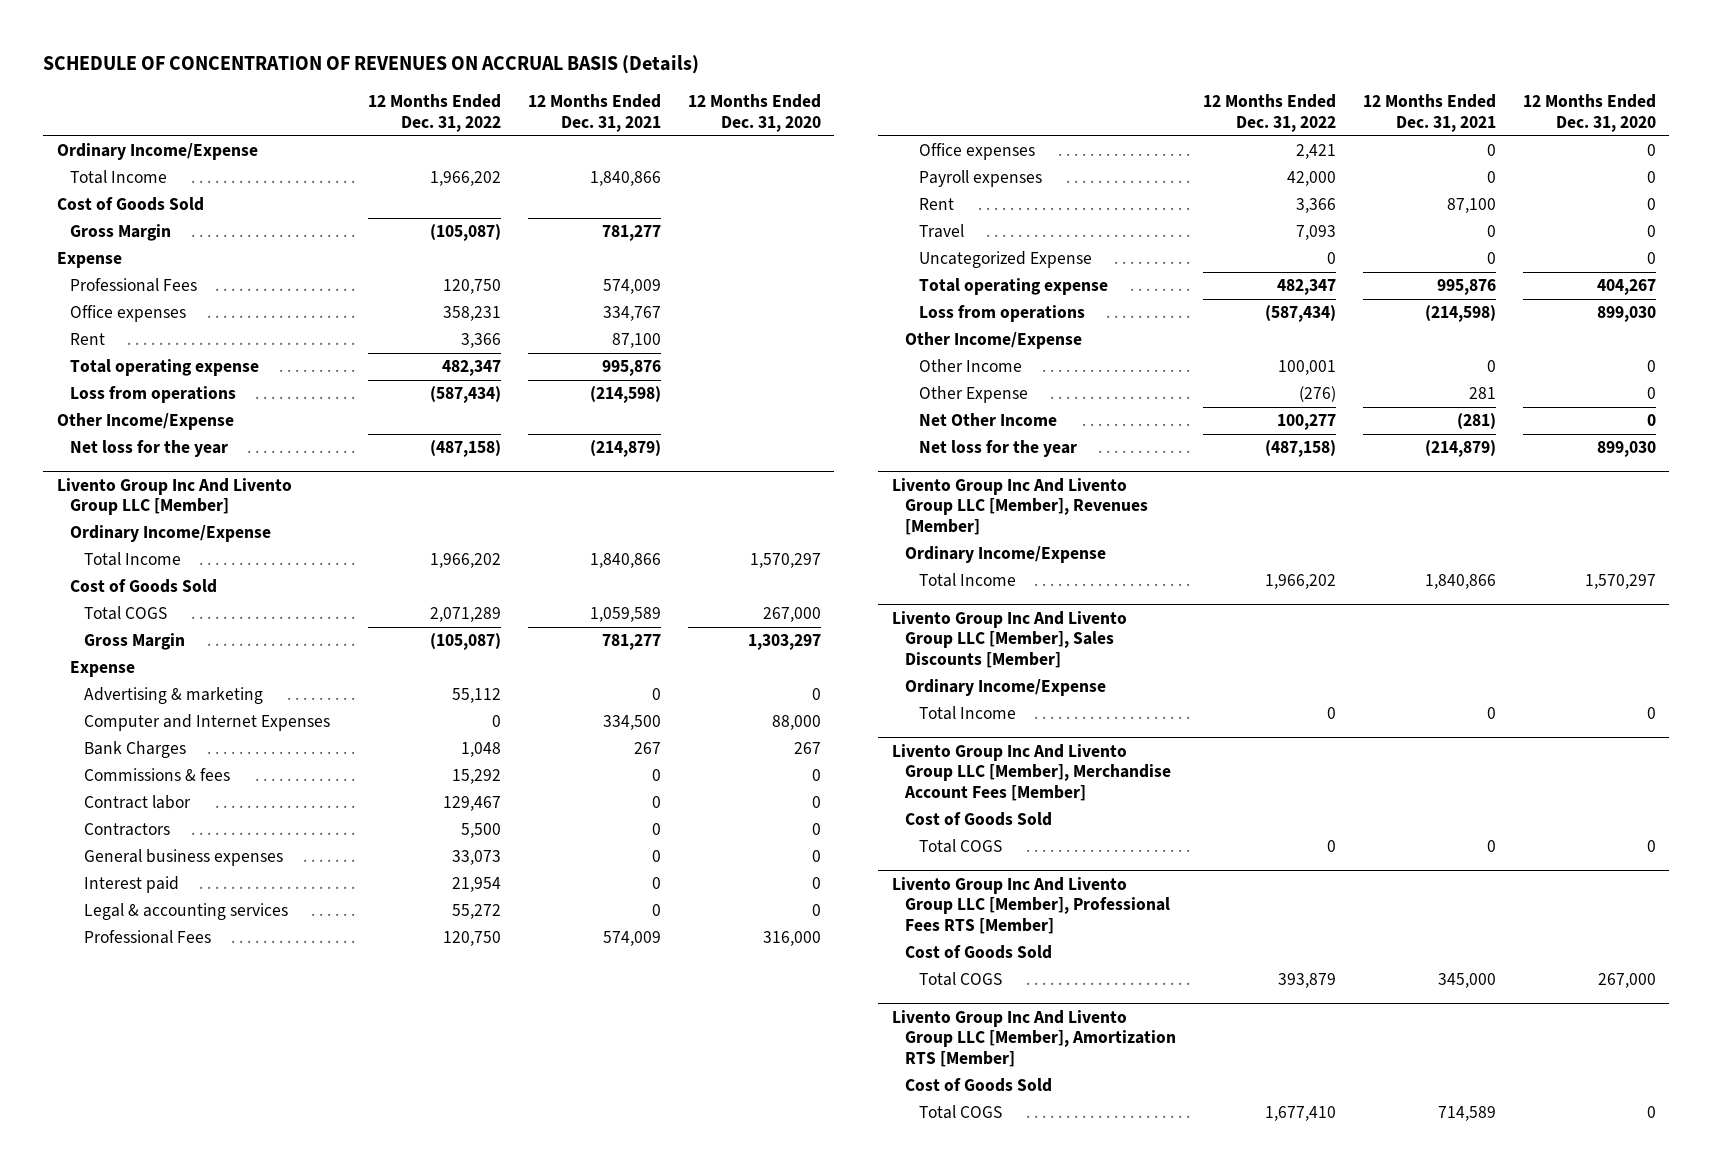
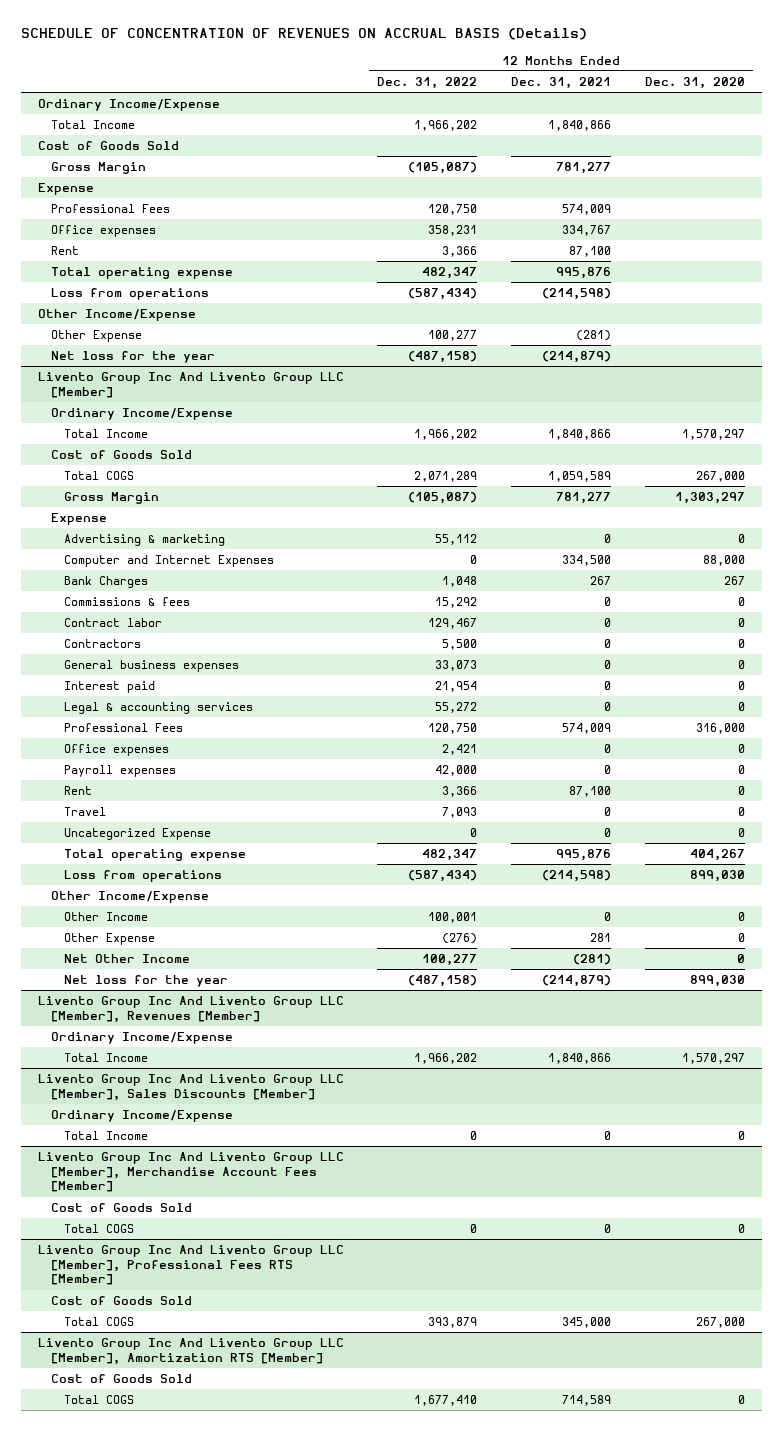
none -> [50,329,142,342] Other Expense

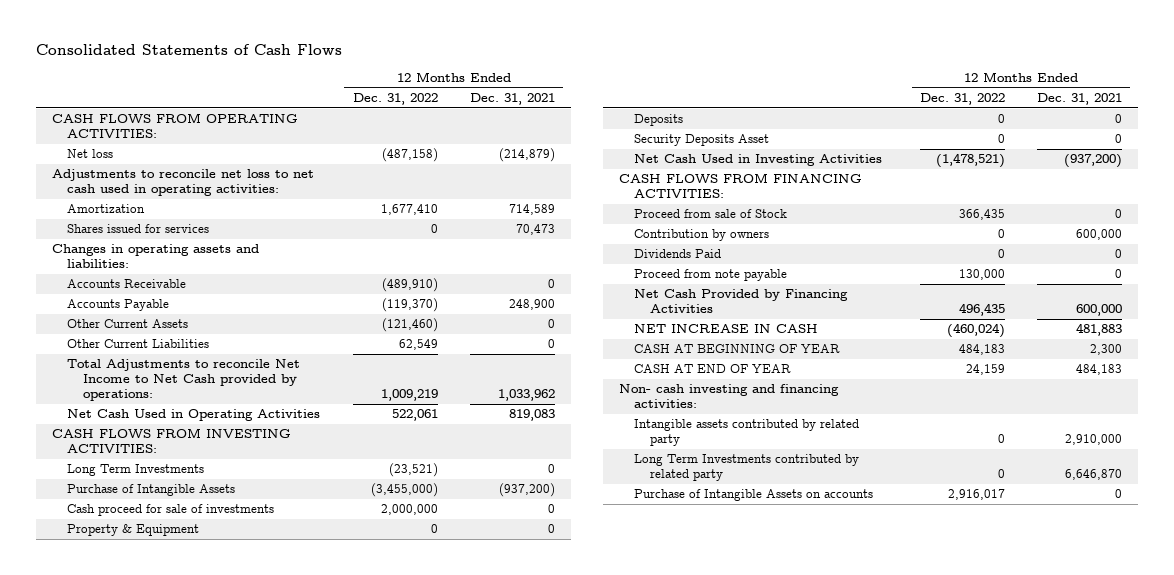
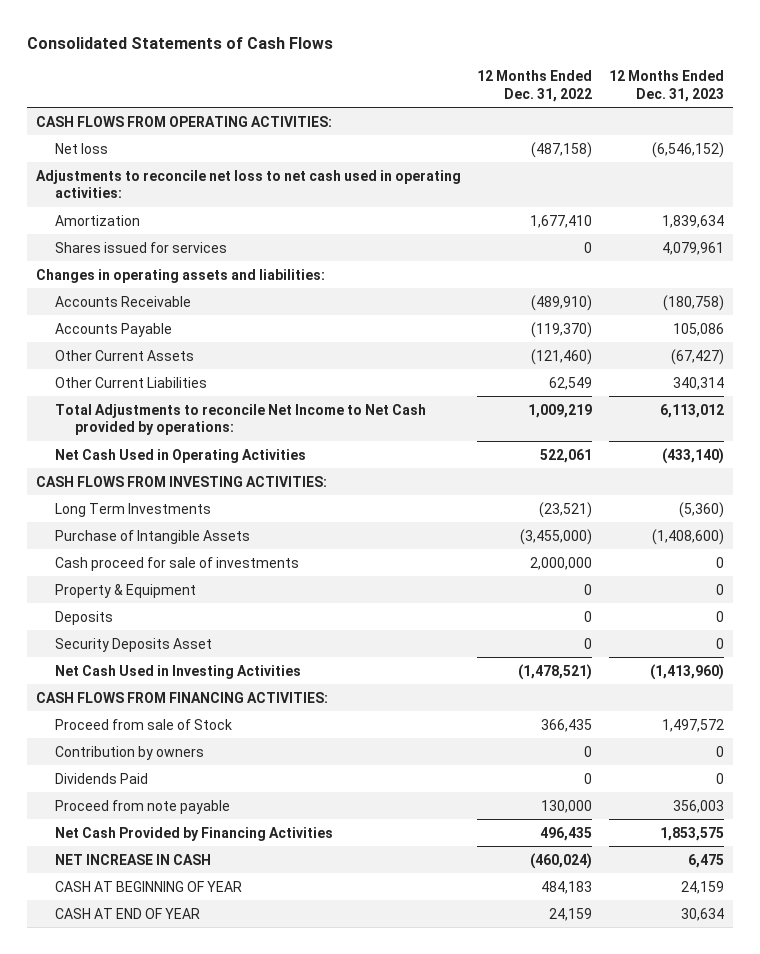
[469,93,555,106] Dec. 31, 2021 -> none
none -> [609,70,725,102] 12 Months Ended Dec. 31, 2023
[618,384,839,409] Non- cash investing and financing activities: -> none
[634,419,860,447] Intangible assets contributed by related party -> none
[634,454,860,482] Long Term Investments contributed by related party -> none
[634,489,874,502] Purchase of Intangible Assets on accounts -> none

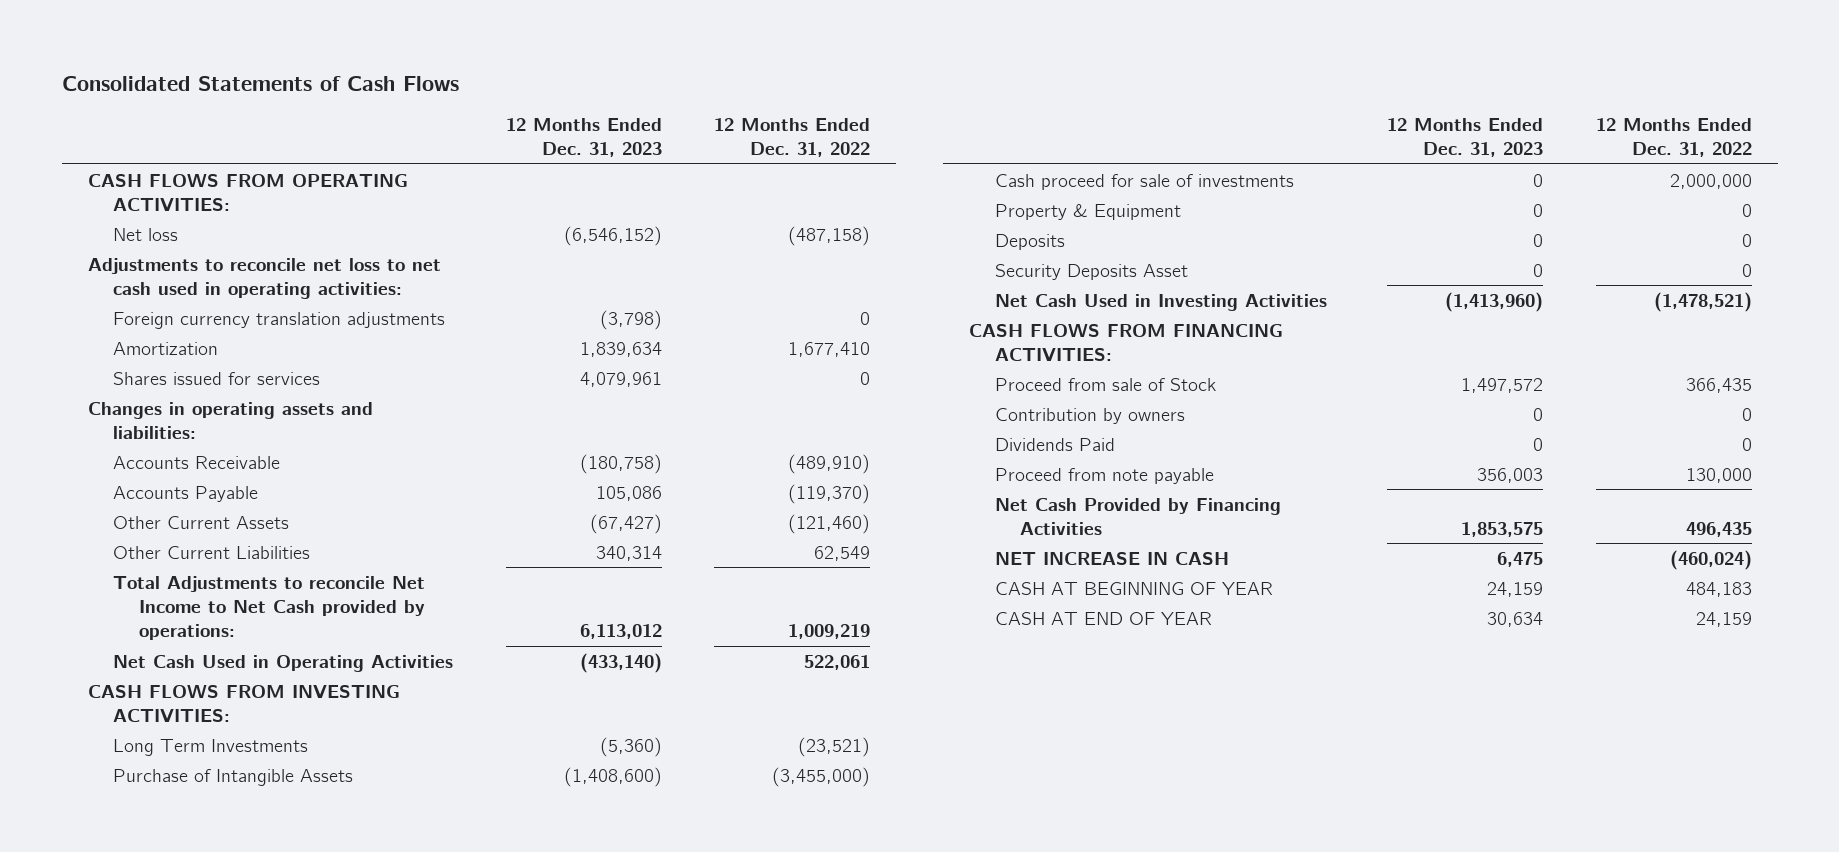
none -> [113,311,446,329] Foreign currency translation adjustments

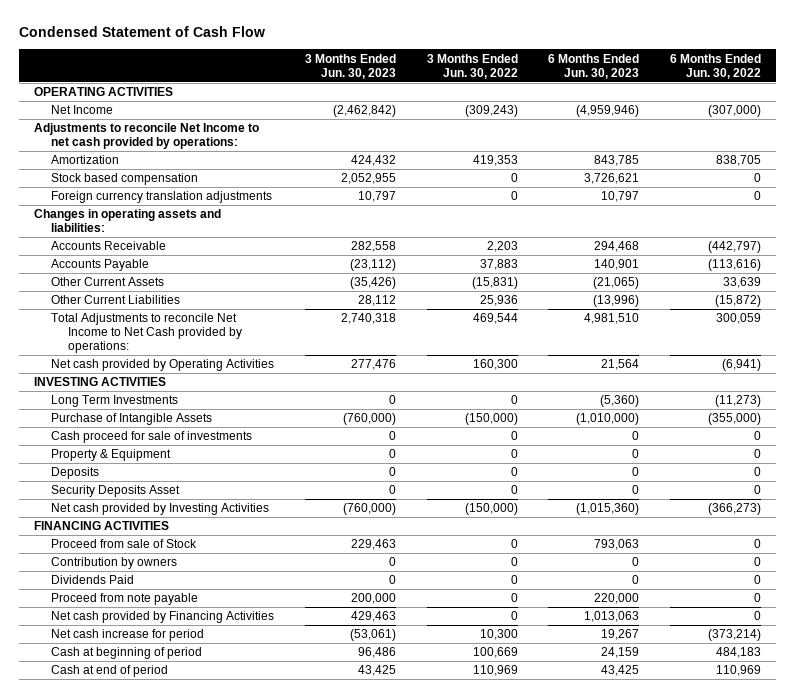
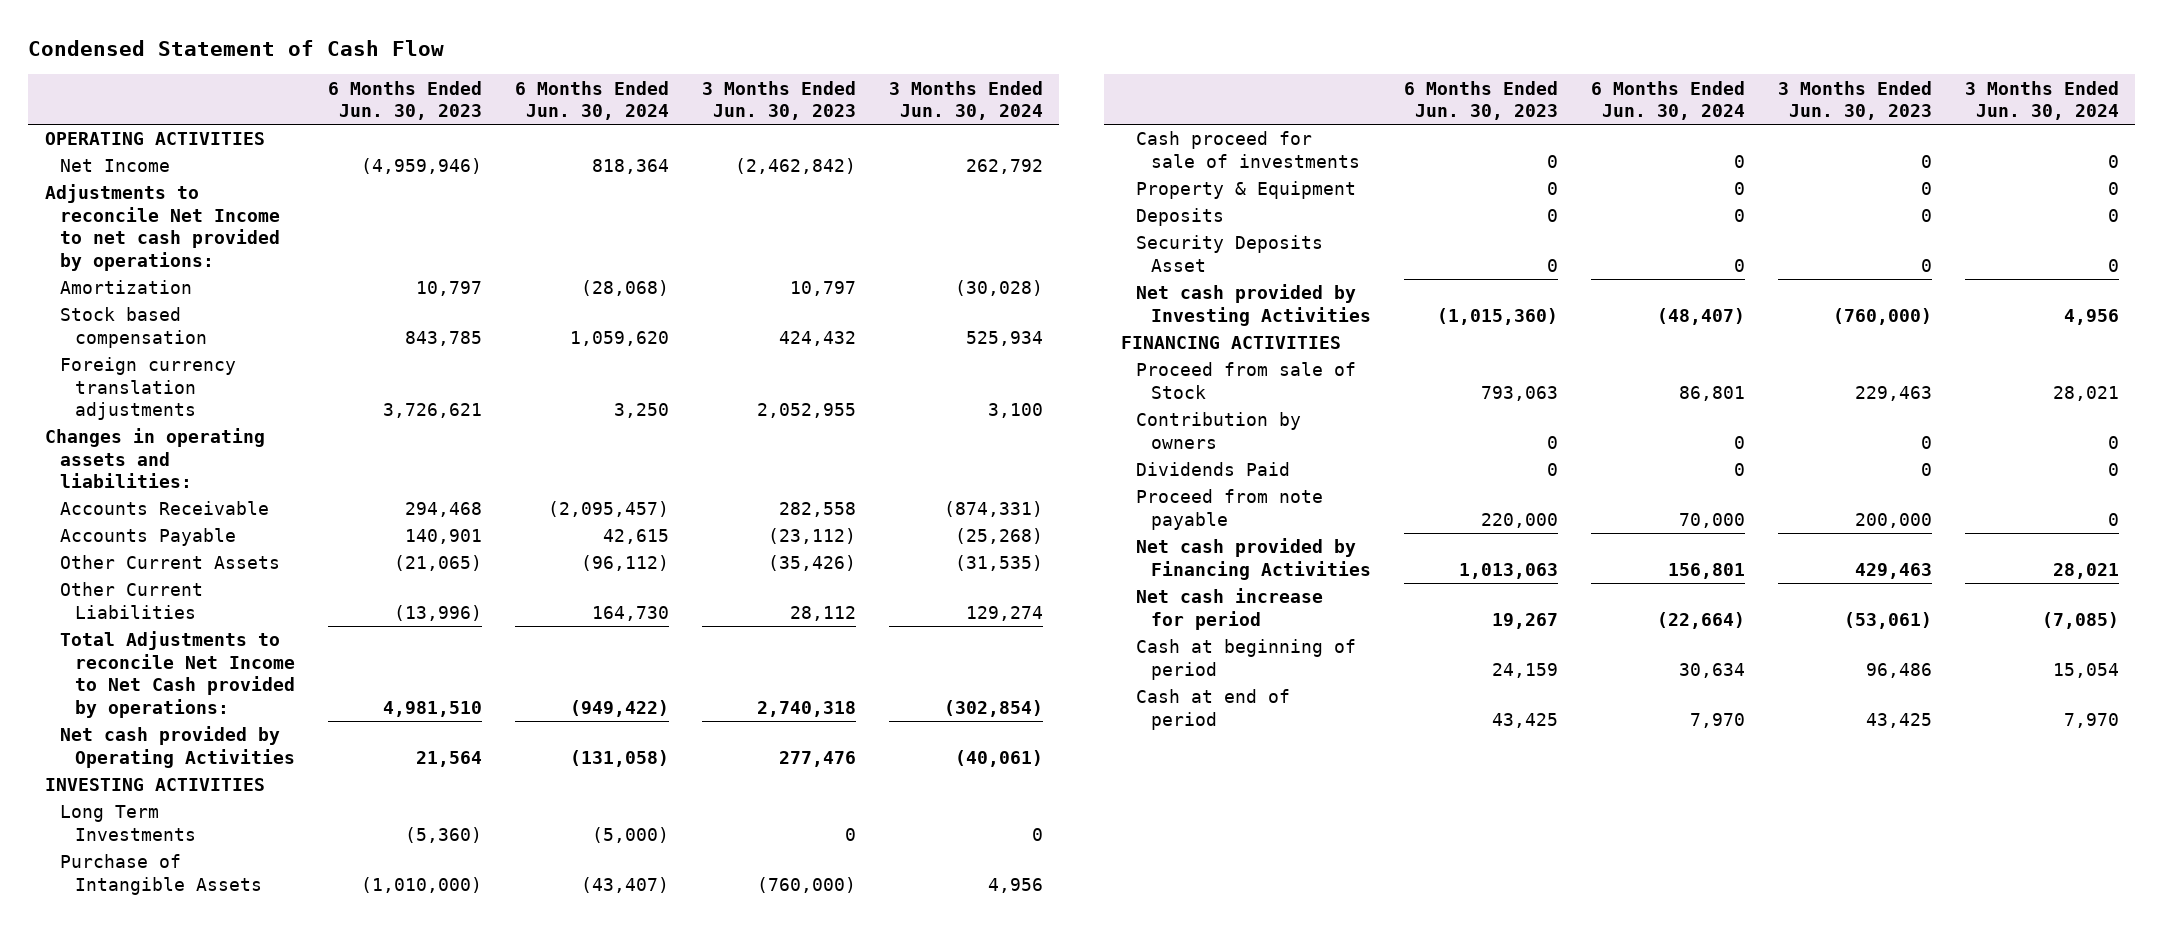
[426,53,518,79] 3 Months Ended Jun. 30, 2022 -> none
[670,53,762,79] 6 Months Ended Jun. 30, 2022 -> none
none -> [514,80,669,121] 6 Months Ended Jun. 30, 2024
none -> [888,80,1043,121] 3 Months Ended Jun. 30, 2024
[350,155,396,167] 424,432 -> [789,281,856,297] 10,797
[594,155,640,167] 843,785 -> [415,281,482,297] 10,797
[340,173,396,185] 2,052,955 -> [778,330,856,346] 424,432
[584,173,640,185] 3,726,621 -> [404,330,482,346] 843,785
[357,191,396,203] 10,797 -> [756,403,856,419] 2,052,955
[601,191,640,203] 10,797 -> [382,403,482,419] 3,726,621

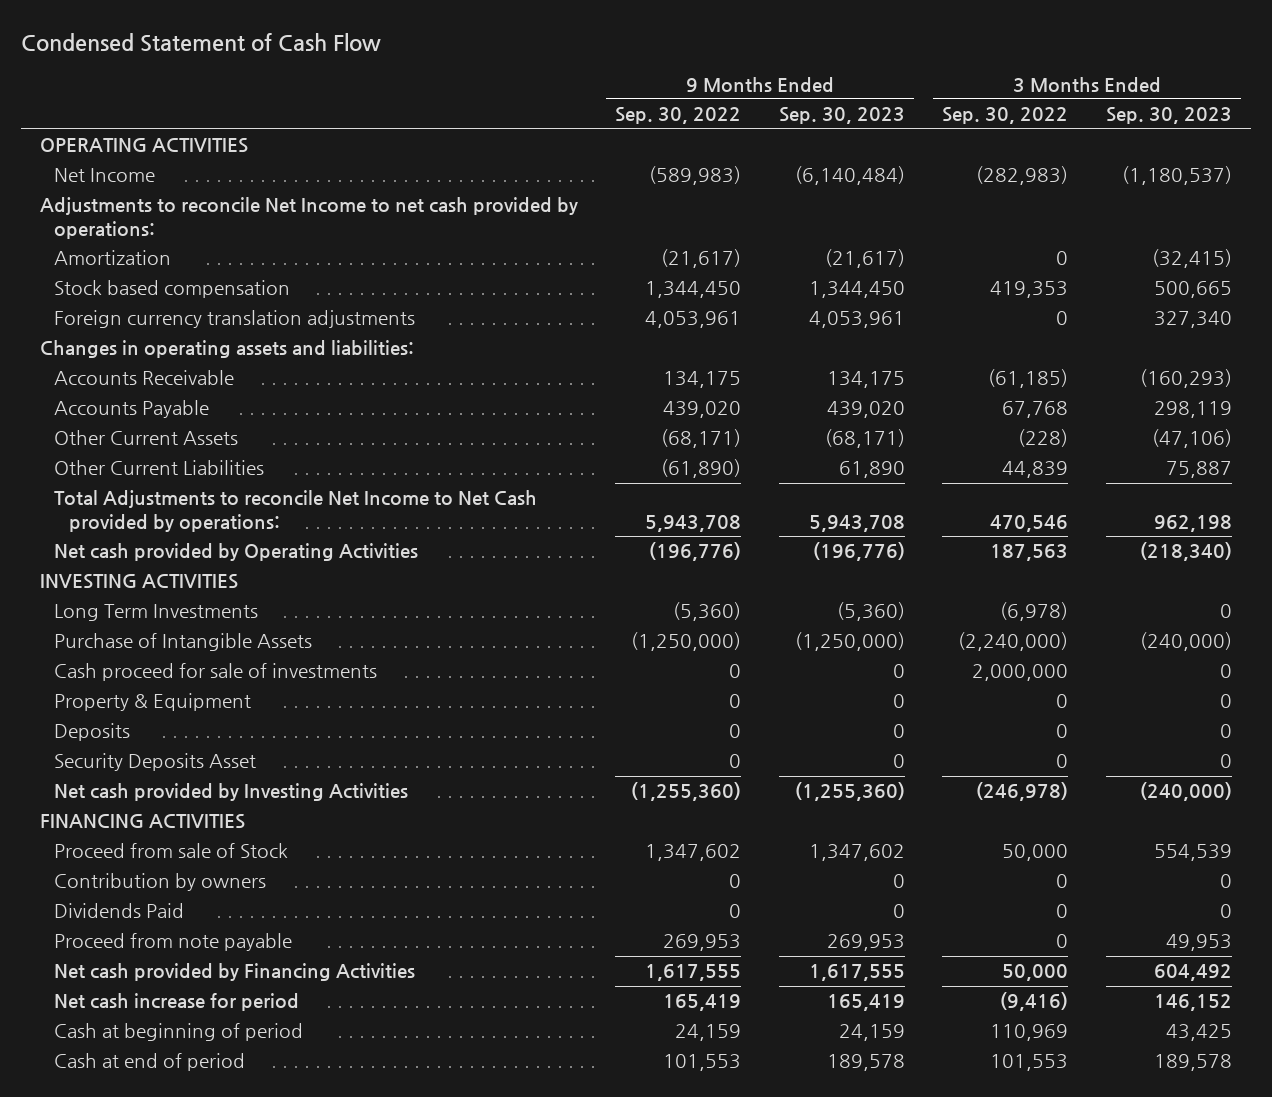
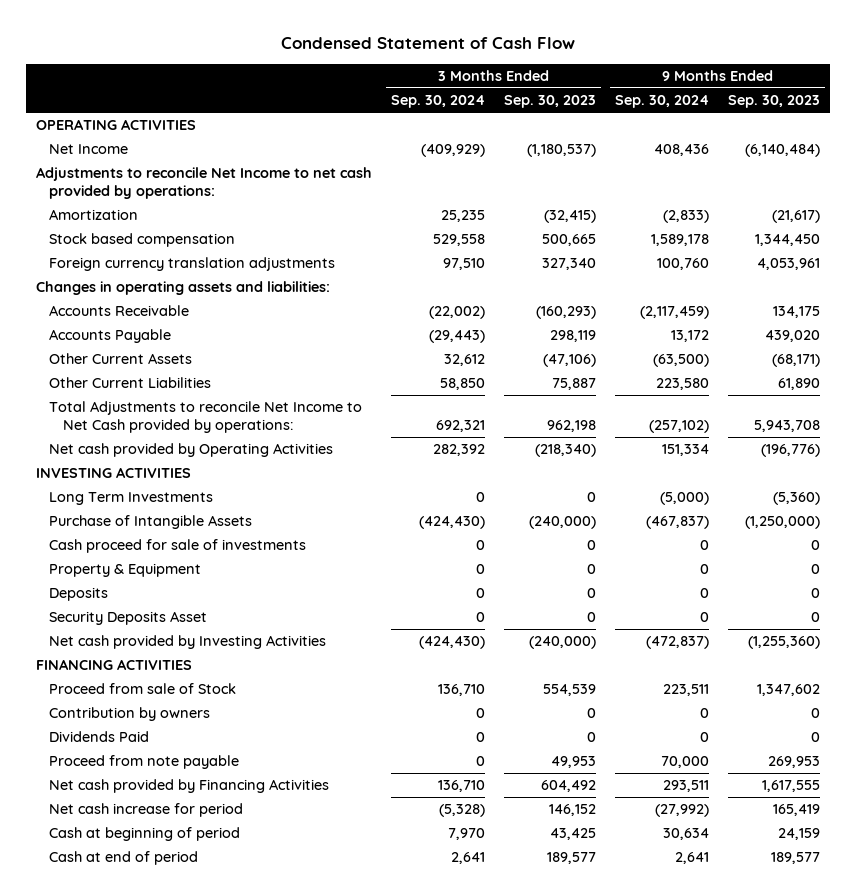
[615,107,742,125] Sep. 30, 2022 -> none
[942,107,1069,125] Sep. 30, 2022 -> none
none -> [391,95,486,109] Sep. 30, 2024
none -> [615,95,710,109] Sep. 30, 2024
[826,1054,905,1072] 189,578 -> [771,852,821,865] 189,577
[1153,1054,1232,1072] 189,578 -> [547,852,597,865] 189,577

